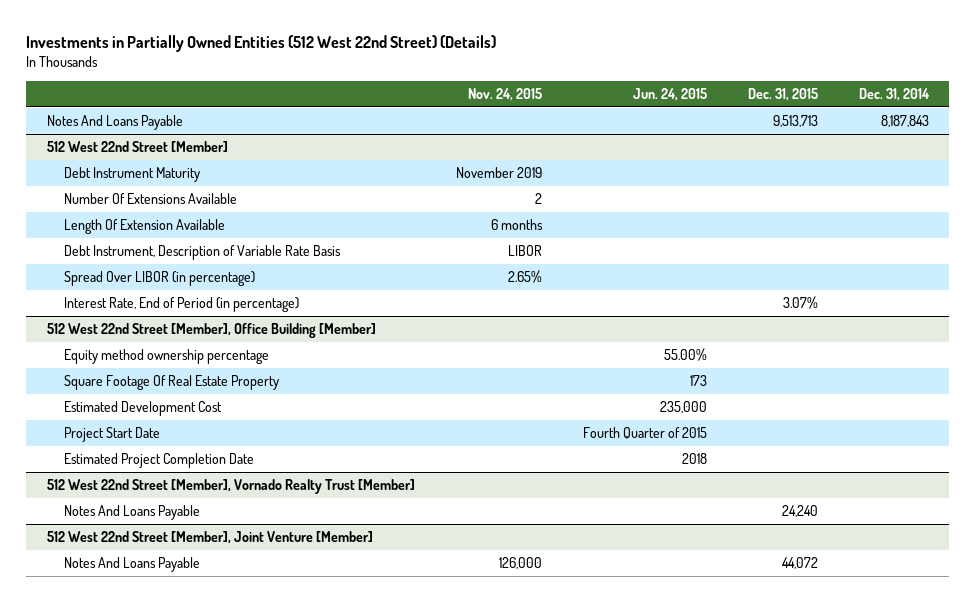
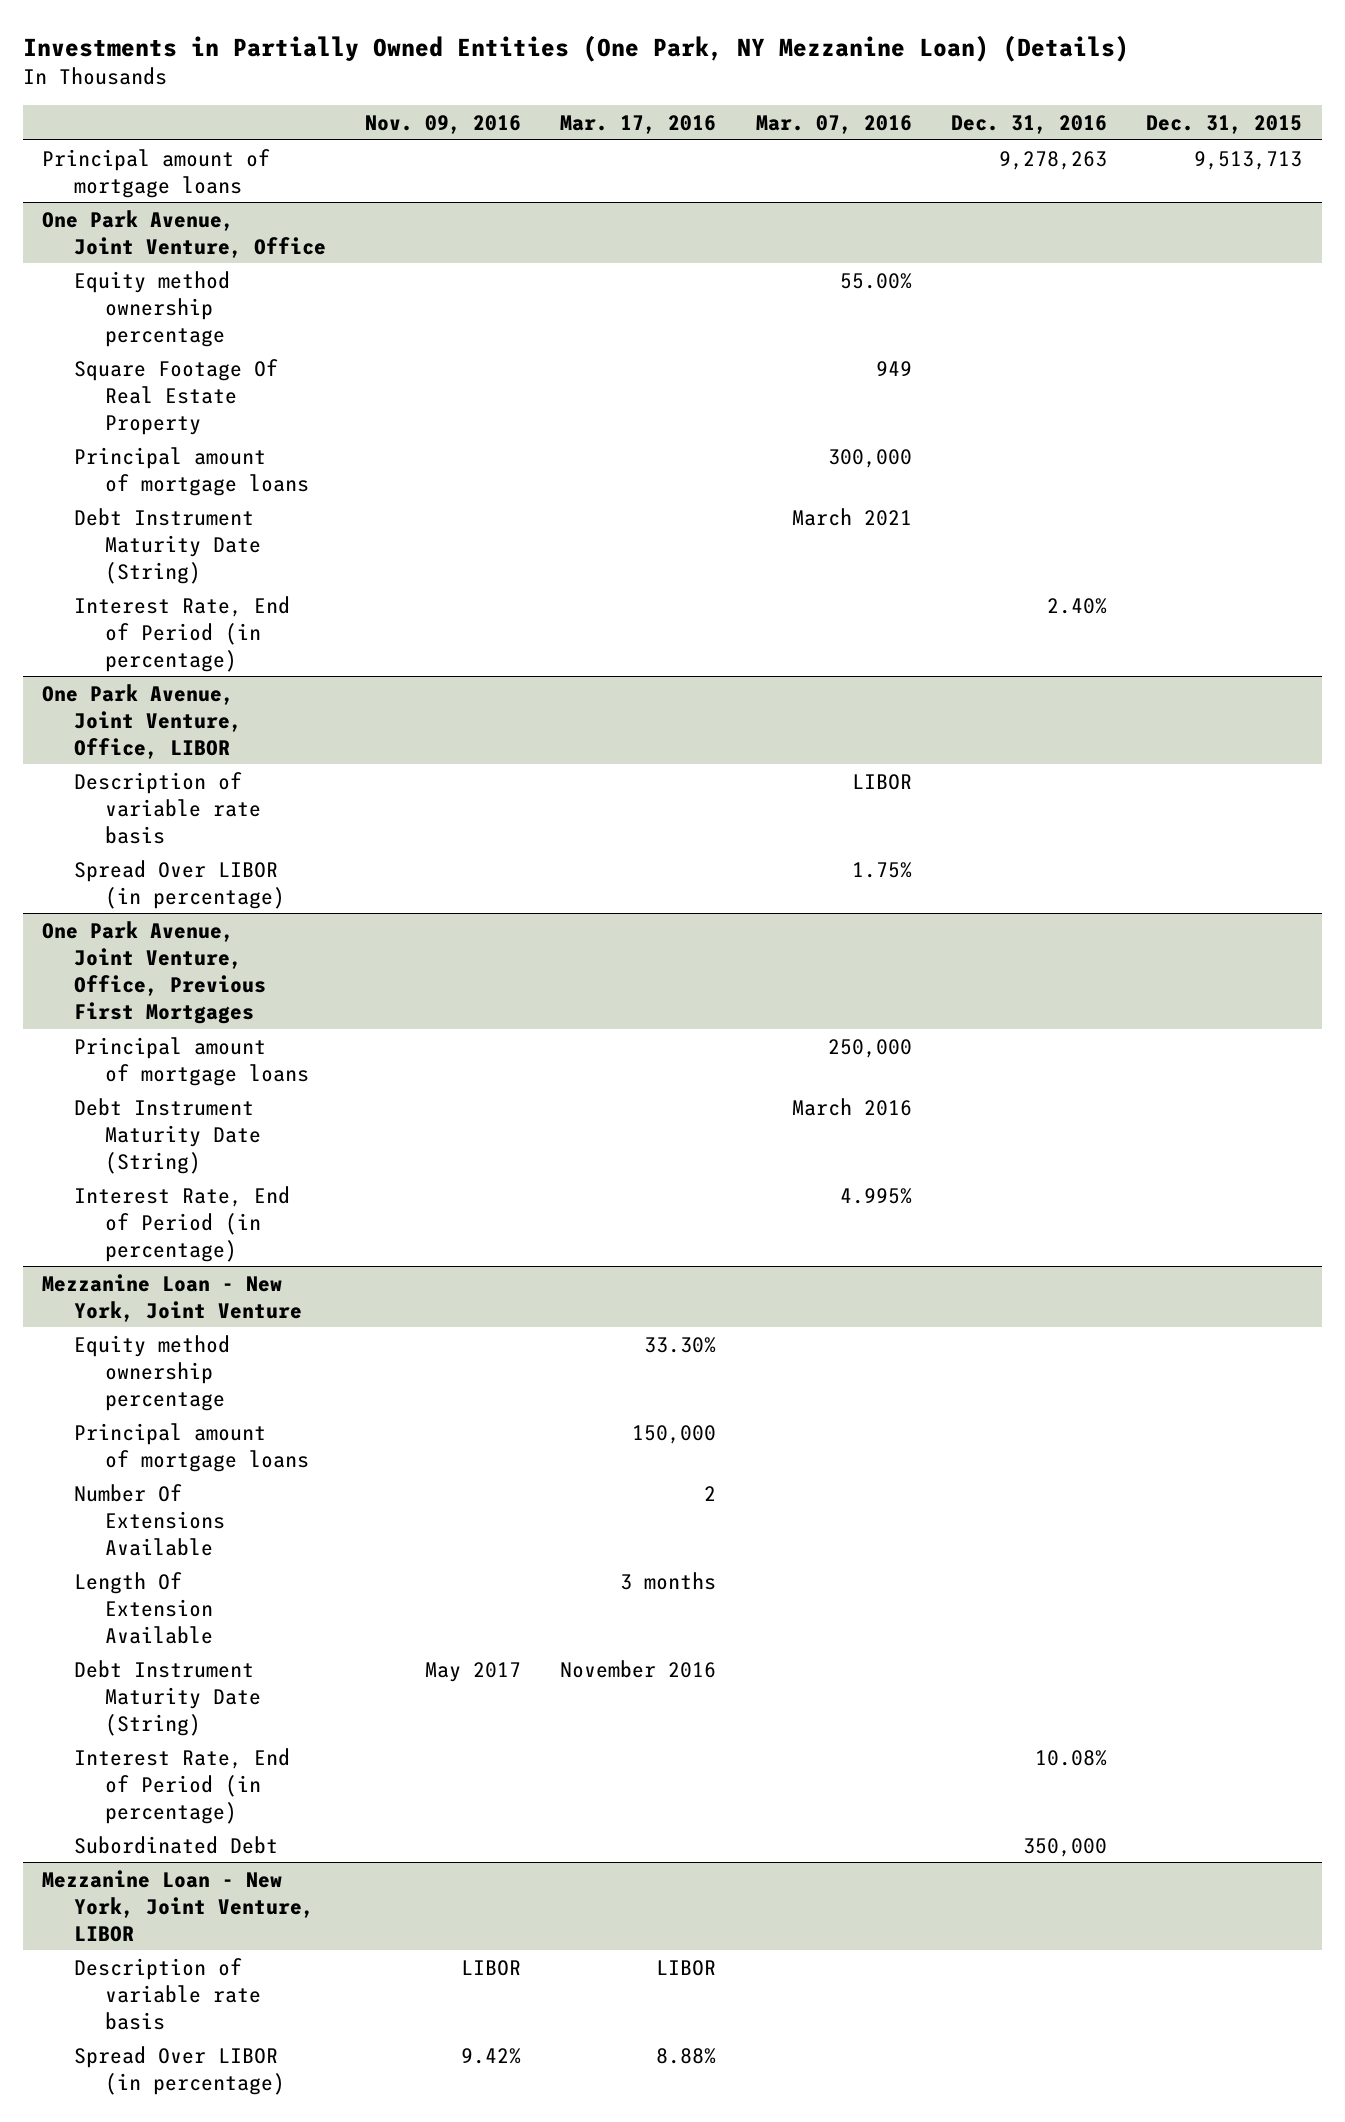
[26,34,497,52] Investments in Partially Owned Entities (512 West 22nd Street) (Details) -> [22,34,1129,62] Investments in Partially Owned Entities (One Park, NY Mezzanine Loan) (Details)
[467,87,542,101] Nov. 24, 2015 -> none
[632,87,707,101] Jun. 24, 2015 -> none
[858,87,930,101] Dec. 31, 2014 -> none
none -> [365,114,522,134] Nov. 09, 2016
none -> [560,114,717,134] Mar. 17, 2016
none -> [755,114,912,134] Mar. 07, 2016
none -> [950,114,1107,134] Dec. 31, 2016
[46,141,228,153] 512 West 22nd Street [Member] -> none
[63,167,200,183] Debt Instrument Maturity -> none
[63,193,237,205] Number Of Extensions Available -> none
[63,219,225,235] Length Of Extension Available -> none
[63,245,341,261] Debt Instrument, Description of Variable Rate Basis -> none
[63,271,255,287] Spread Over LIBOR (in percentage) -> none
[63,297,299,313] Interest Rate, End of Period (in percentage) -> none
[46,323,376,339] 512 West 22nd Street [Member], Office Building [Member] -> none
[63,349,269,365] Equity method ownership percentage -> none
[63,375,279,391] Square Footage Of Real Estate Property -> none
[63,401,222,417] Estimated Development Cost -> none
[63,427,160,443] Project Start Date -> none
[63,453,254,469] Estimated Project Completion Date -> none
[46,479,415,495] 512 West 22nd Street [Member], Vornado Realty Trust [Member] -> none
[63,505,200,521] Notes And Loans Payable -> none
[46,531,373,545] 512 West 22nd Street [Member], Joint Venture [Member] -> none
[63,557,200,573] Notes And Loans Payable -> none
[46,115,183,131] Notes And Loans Payable -> [42,148,271,198] Principal amount of mortgage loans
none -> [42,209,326,258] One Park Avenue, Joint Venture, Office
none -> [73,270,230,347] Equity method ownership percentage
none -> [73,358,278,435] Square Footage Of Real Estate Property
none -> [73,446,310,496] Principal amount of mortgage loans
none -> [73,507,262,584] Debt Instrument Maturity Date (String)
none -> [73,595,290,672] Interest Rate, End of Period (in percentage)
none -> [42,683,242,759] One Park Avenue, Joint Venture, Office, LIBOR
none -> [73,771,262,844] Description of variable rate basis
none -> [73,859,286,909] Spread Over LIBOR (in percentage)
none -> [42,920,266,1024] One Park Avenue, Joint Venture, Office, Previous First Mortgages
none -> [73,1036,310,1086] Principal amount of mortgage loans
none -> [73,1097,262,1174] Debt Instrument Maturity Date (String)
none -> [73,1185,290,1262] Interest Rate, End of Period (in percentage)
none -> [42,1273,302,1322] Mezzanine Loan - New York, Joint Venture
none -> [73,1334,230,1411] Equity method ownership percentage
none -> [73,1422,310,1472] Principal amount of mortgage loans
none -> [73,1483,226,1556] Number Of Extensions Available
none -> [73,1571,214,1644] Length Of Extension Available
none -> [73,1659,262,1736] Debt Instrument Maturity Date (String)
none -> [73,1747,290,1824] Interest Rate, End of Period (in percentage)
none -> [73,1835,278,1854] Subordinated Debt
none -> [42,1869,314,1942] Mezzanine Loan - New York, Joint Venture, LIBOR
none -> [73,1957,262,2030] Description of variable rate basis
none -> [73,2045,286,2095] Spread Over LIBOR (in percentage)

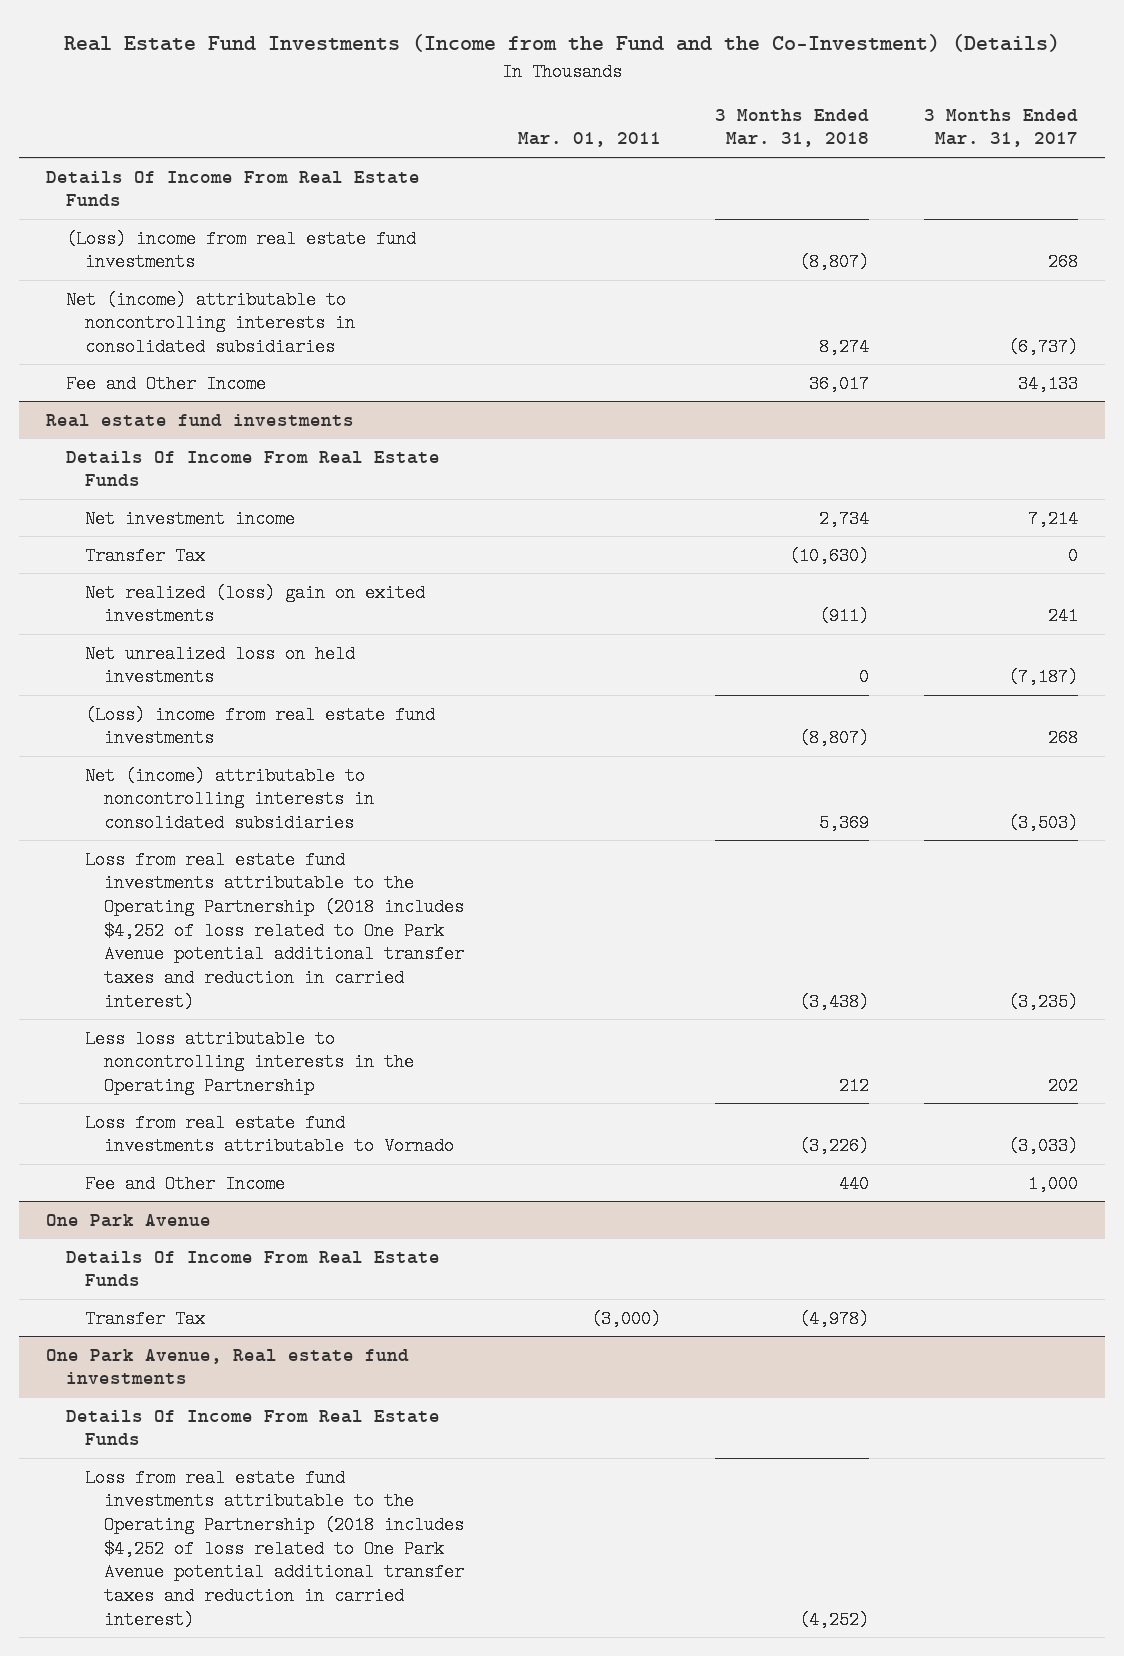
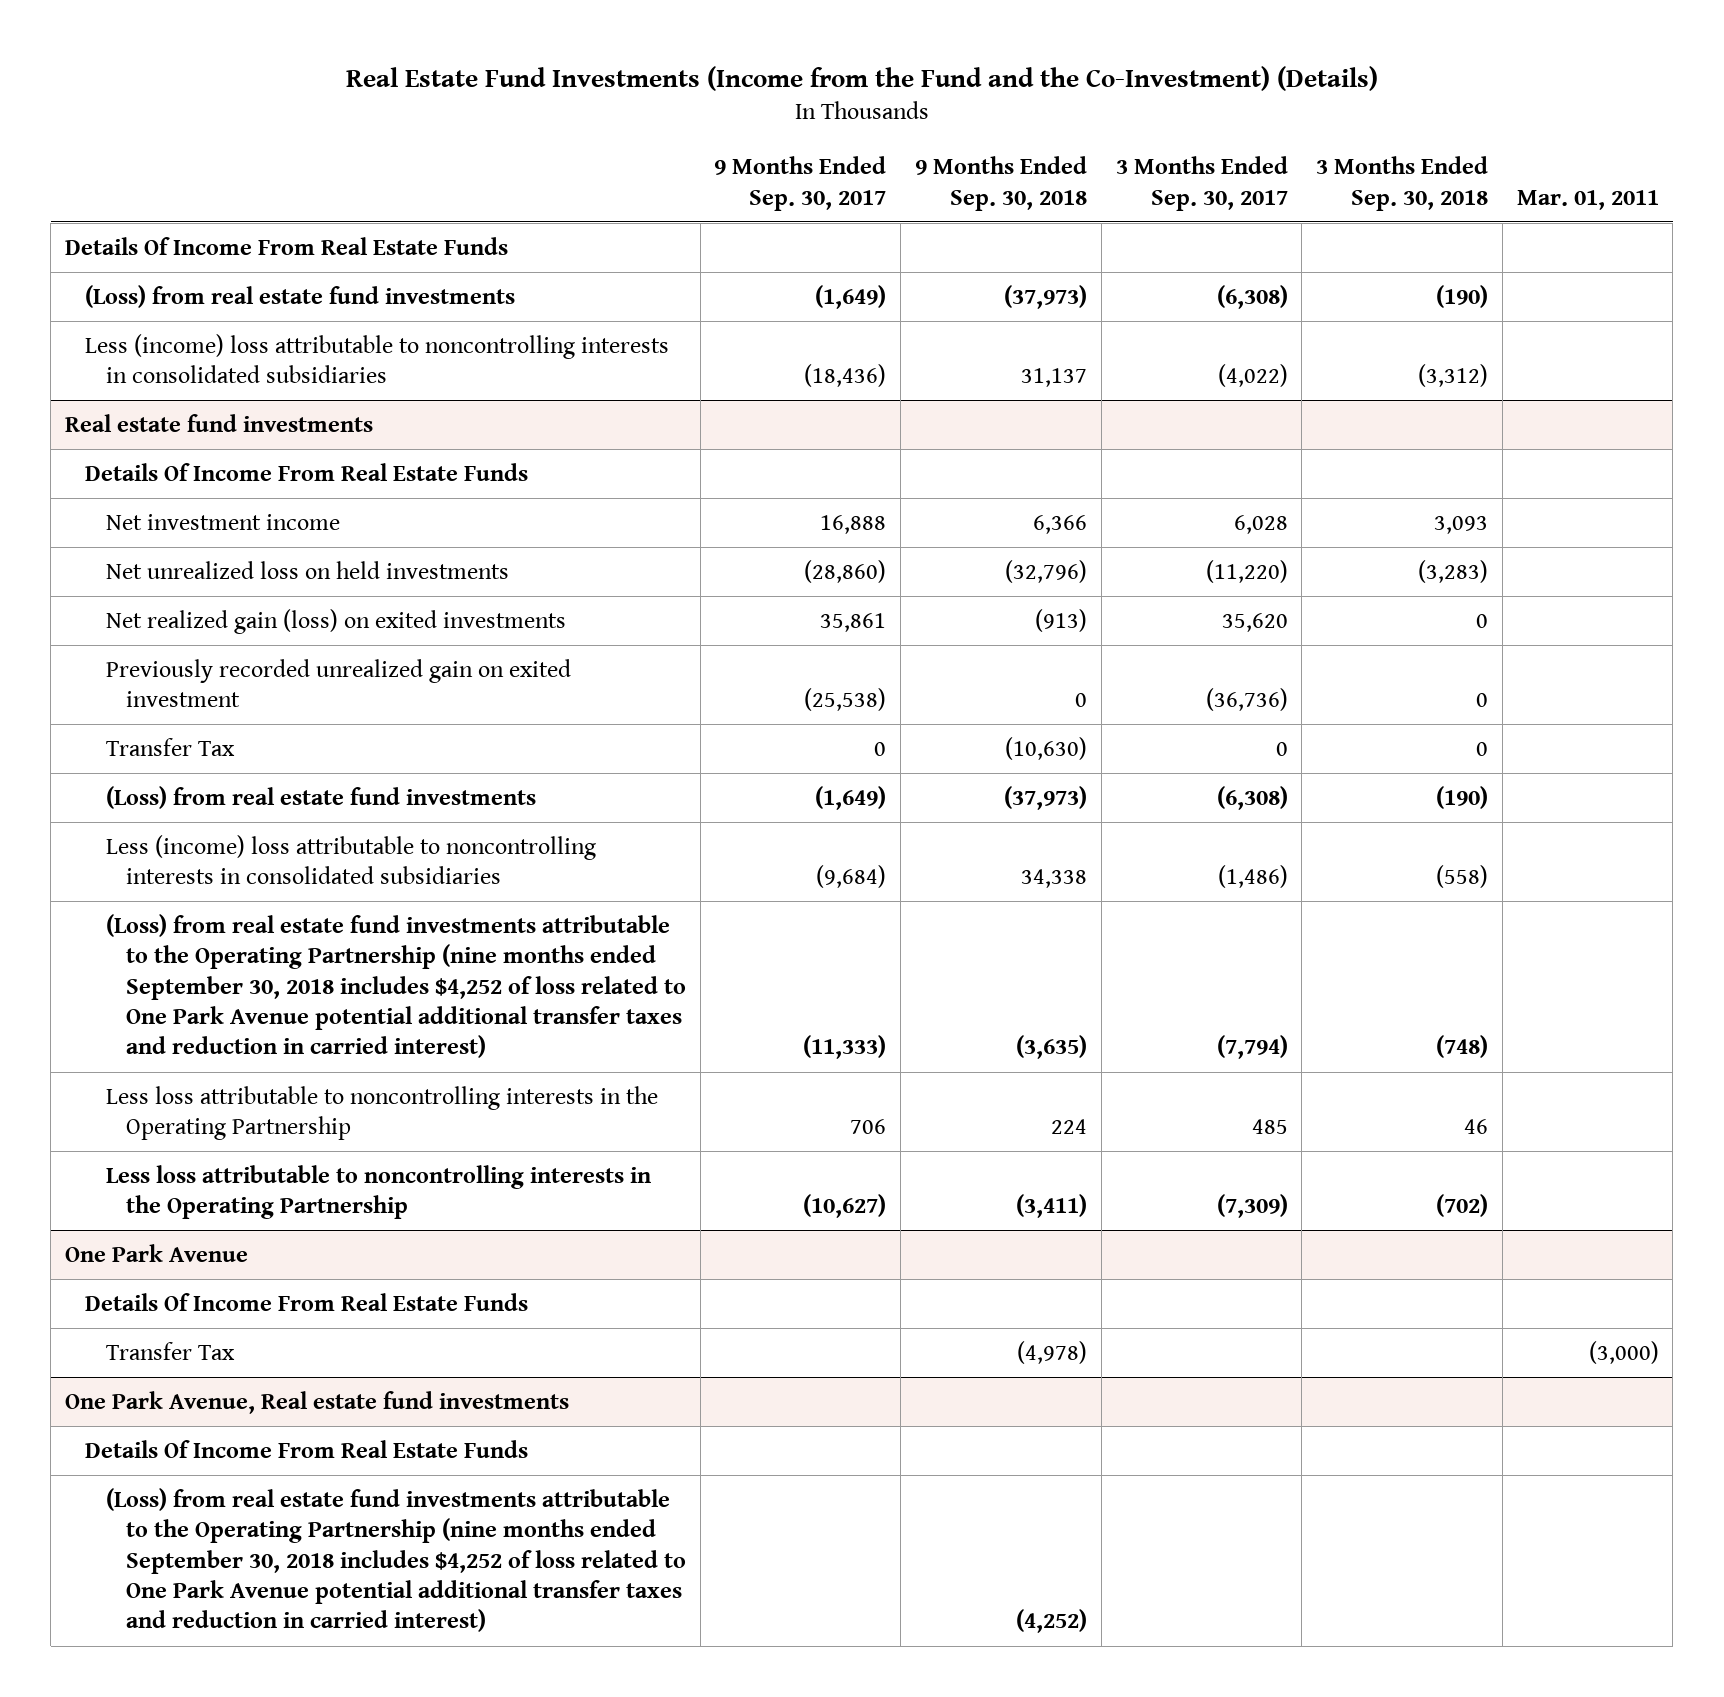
[715,108,870,148] 3 Months Ended Mar. 31, 2018 -> none
[923,108,1078,148] 3 Months Ended Mar. 31, 2017 -> none
none -> [714,156,887,211] 9 Months Ended Sep. 30, 2017
none -> [914,156,1087,211] 9 Months Ended Sep. 30, 2018
none -> [1115,156,1288,211] 3 Months Ended Sep. 30, 2017
none -> [1316,156,1489,211] 3 Months Ended Sep. 30, 2018
[65,374,266,393] Fee and Other Income -> none
[65,229,416,272] (Loss) income from real estate fund investments -> [85,284,516,308] (Loss) from real estate fund investments
[65,290,355,356] Net (income) attributable to noncontrolling interests in consolidated subsidiaries -> [85,333,670,384] Less (income) loss attributable to noncontrolling interests in consolidated subsidiaries
[84,583,425,626] Net realized (loss) gain on exited investments -> none
none -> [105,608,566,634] Net realized gain (loss) on exited investments
none -> [105,658,571,708] Previously recorded unrealized gain on exited investment
[84,546,205,565] Transfer Tax -> [105,737,235,756] Transfer Tax
[84,705,435,748] (Loss) income from real estate fund investments -> [105,785,536,809] (Loss) from real estate fund investments
[84,766,374,832] Net (income) attributable to noncontrolling interests in consolidated subsidiaries -> [105,834,596,885] Less (income) loss attributable to noncontrolling interests in consolidated subsidiaries
[84,850,464,1011] Loss from real estate fund investments attributable to the Operating Partnership (2018 includes $4,252 of loss related to One Park Avenue potential additional transfer taxes and reduction in carried interest) -> [105,913,686,1059] (Loss) from real estate fund investments attributable to the Operating Partnership (nine months ended September 30, 2018 includes $4,252 of loss related to One Park Avenue potential additional transfer taxes and reduction in carried interest)
[84,1174,285,1193] Fee and Other Income -> none
[84,1113,454,1156] Loss from real estate fund investments attributable to Vornado -> [105,1164,651,1220] Less loss attributable to noncontrolling interests in the Operating Partnership
[84,1468,464,1629] Loss from real estate fund investments attributable to the Operating Partnership (2018 includes $4,252 of loss related to One Park Avenue potential additional transfer taxes and reduction in carried interest) -> [105,1487,686,1633] (Loss) from real estate fund investments attributable to the Operating Partnership (nine months ended September 30, 2018 includes $4,252 of loss related to One Park Avenue potential additional transfer taxes and reduction in carried interest)

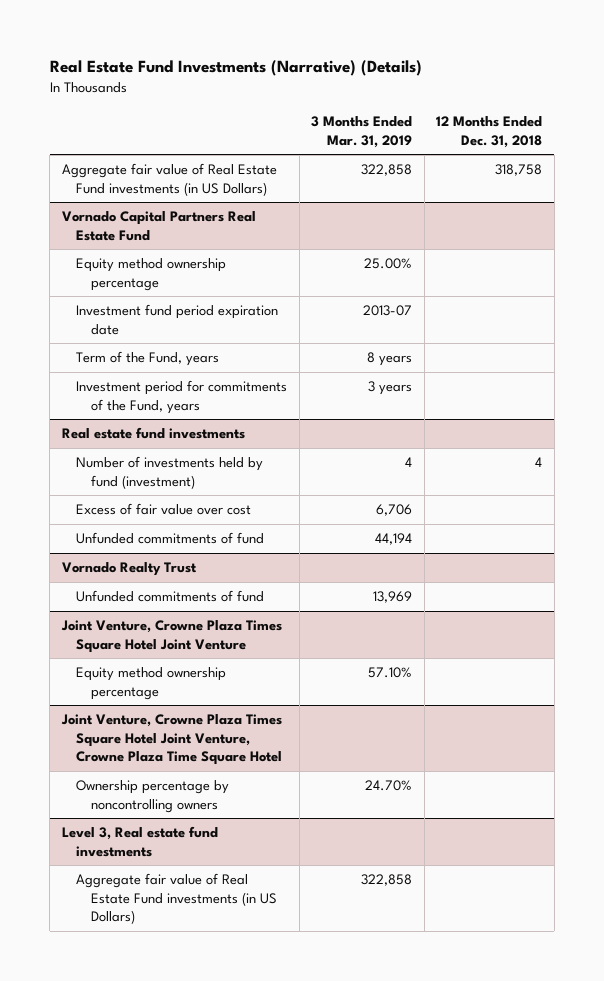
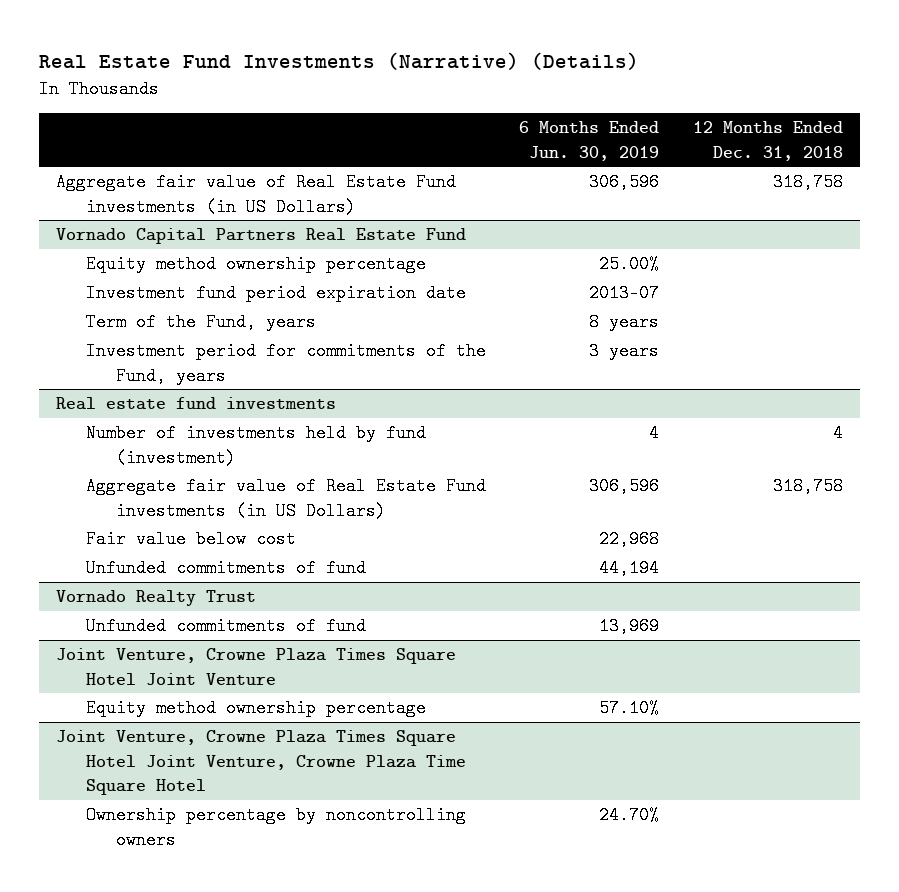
[311,116,413,148] 3 Months Ended Mar. 31, 2019 -> none
none -> [519,121,660,161] 6 Months Ended Jun. 30, 2019
none -> [85,477,486,520] Aggregate fair value of Real Estate Fund investments (in US Dollars)
[76,503,252,516] Excess of fair value over cost -> [85,530,296,549] Fair value below cost
[61,826,218,857] Level 3, Real estate fund investments -> none
[76,873,277,925] Aggregate fair value of Real Estate Fund investments (in US Dollars) -> none

